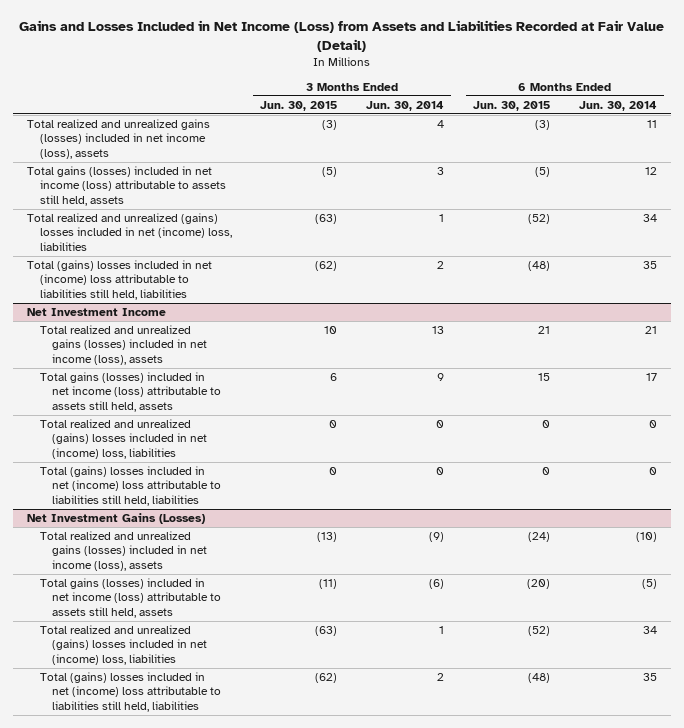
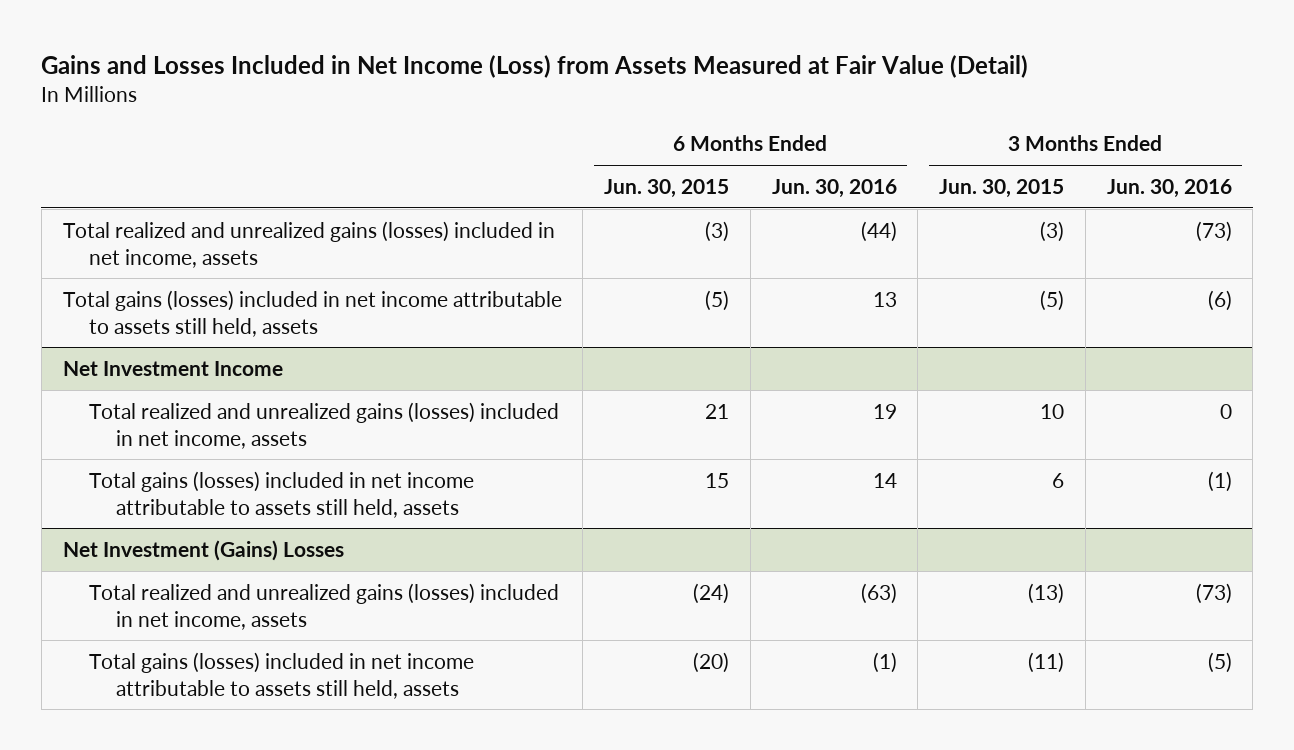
[19,20,665,52] Gains and Losses Included in Net Income (Loss) from Assets and Liabilities Recorded at Fair Value (Detail) -> [41,54,1029,78] Gains and Losses Included in Net Income (Loss) from Assets Measured at Fair Value (Detail)
[366,100,445,111] Jun. 30, 2014 -> none
[578,100,657,111] Jun. 30, 2014 -> none
none -> [771,179,897,199] Jun. 30, 2016
none -> [1106,179,1232,199] Jun. 30, 2016
[27,213,232,251] Total realized and unrealized (gains) losses included in net (income) loss, liabilities -> none
[27,260,213,300] Total (gains) losses included in net (income) loss attributable to liabilities still held, liabilities -> none
[27,119,211,159] Total realized and unrealized gains (losses) included in net income (loss), assets -> [62,220,555,268] Total realized and unrealized gains (losses) included in net income, assets
[27,166,226,206] Total gains (losses) included in net income (loss) attributable to assets still held, assets -> [62,289,562,337] Total gains (losses) included in net income attributable to assets still held, assets
[39,419,208,459] Total realized and unrealized (gains) losses included in net (income) loss, liabilities -> none
[39,466,222,506] Total (gains) losses included in net (income) loss attributable to liabilities still held, liabilities -> none
[39,625,208,665] Total realized and unrealized (gains) losses included in net (income) loss, liabilities -> none
[39,672,222,712] Total (gains) losses included in net (income) loss attributable to liabilities still held, liabilities -> none
[39,325,208,365] Total realized and unrealized gains (losses) included in net income (loss), assets -> [89,401,560,449] Total realized and unrealized gains (losses) included in net income, assets
[39,372,222,412] Total gains (losses) included in net income (loss) attributable to assets still held, assets -> [89,470,475,518] Total gains (losses) included in net income attributable to assets still held, assets
[27,513,206,525] Net Investment Gains (Losses) -> [62,539,344,561] Net Investment (Gains) Losses
[39,531,208,571] Total realized and unrealized gains (losses) included in net income (loss), assets -> [89,582,560,630] Total realized and unrealized gains (losses) included in net income, assets
[39,578,222,618] Total gains (losses) included in net income (loss) attributable to assets still held, assets -> [89,651,475,699] Total gains (losses) included in net income attributable to assets still held, assets

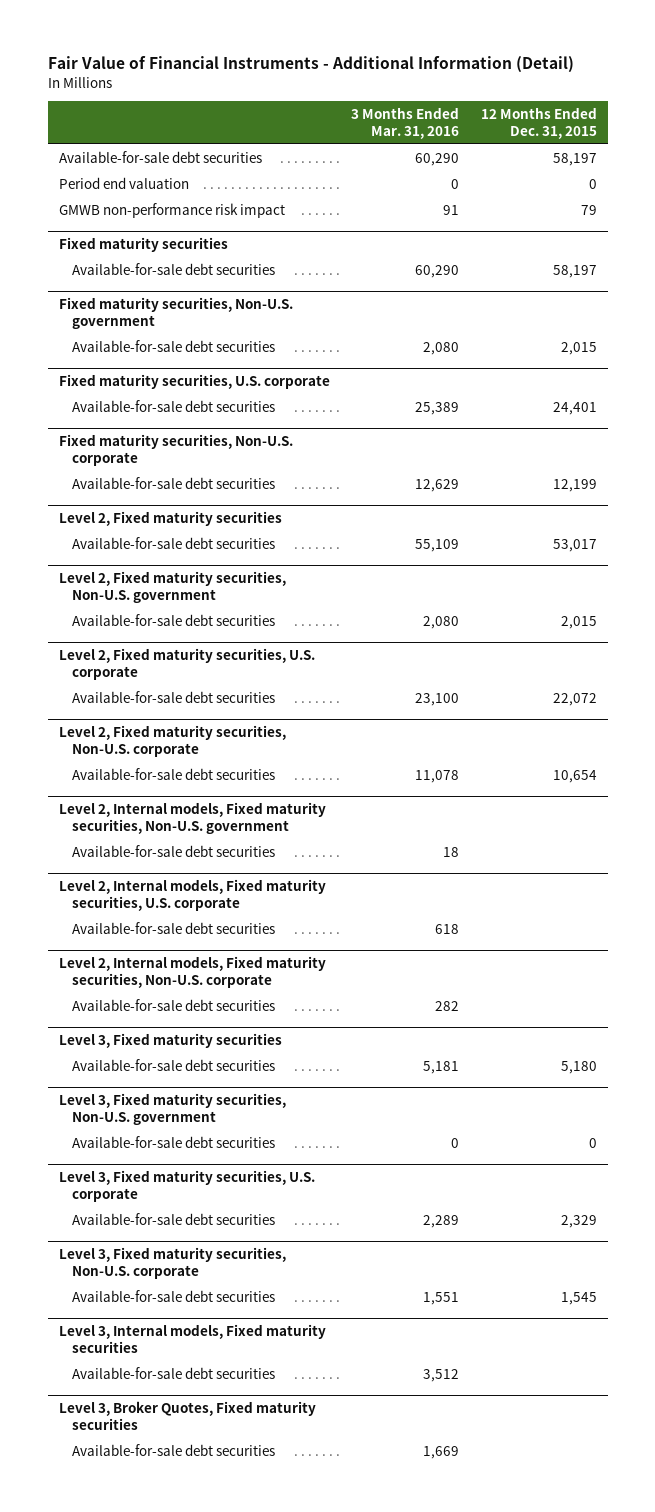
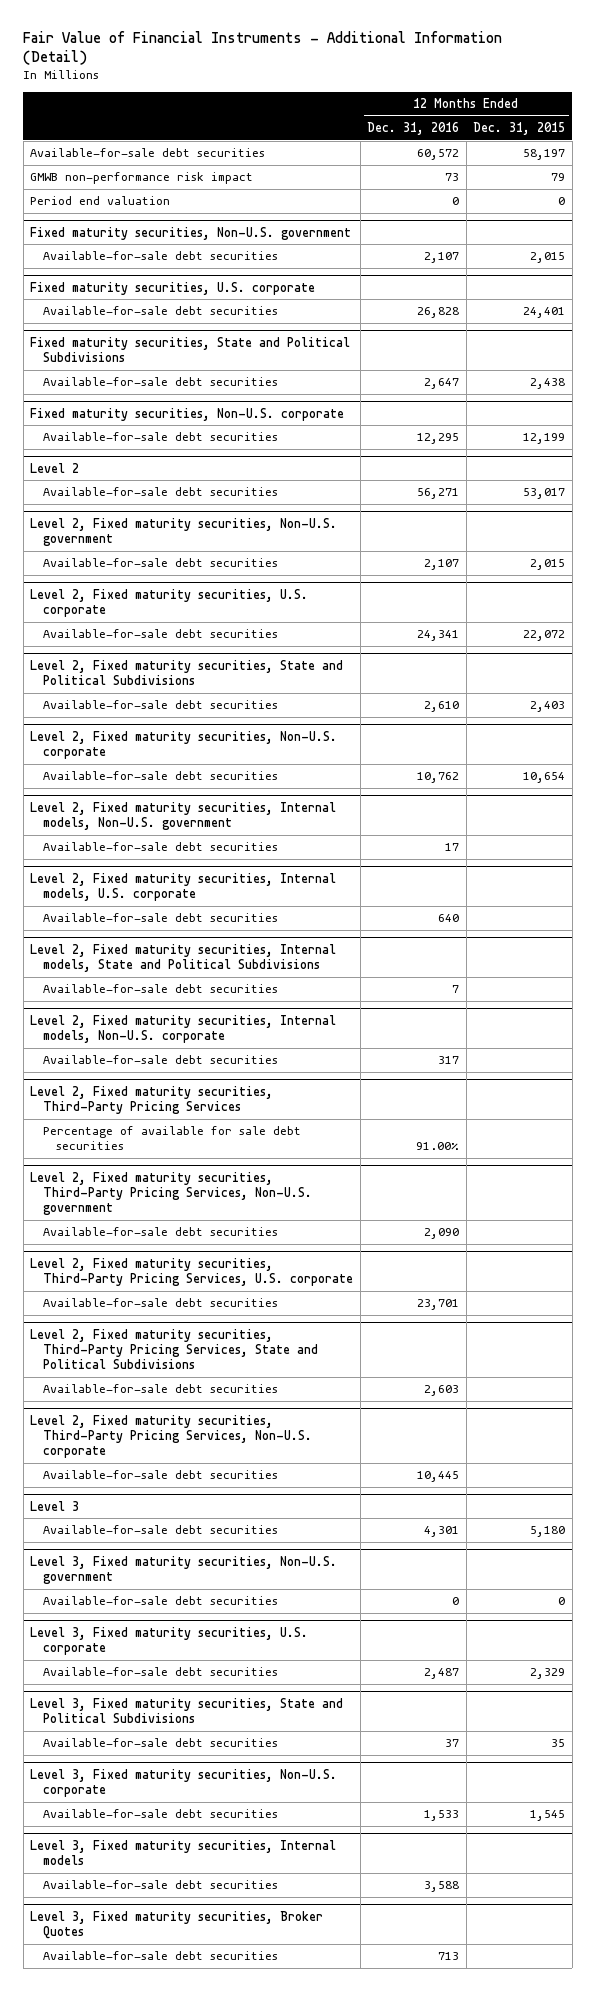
[351,107,460,139] 3 Months Ended Mar. 31, 2016 -> none
none -> [367,122,460,136] Dec. 31, 2016
[58,237,228,253] Fixed maturity securities -> none
[72,262,276,275] Available-for-sale debt securities -> none
[58,176,189,189] Period end valuation -> [30,196,171,206] Period end valuation
none -> [30,336,351,362] Fixed maturity securities, State and Political Subdivisions
none -> [43,377,279,387] Available-for-sale debt securities
[58,511,282,527] Level 2, Fixed maturity securities -> none
none -> [30,462,80,473] Level 2
none -> [30,659,344,685] Level 2, Fixed maturity securities, State and Political Subdivisions
none -> [43,700,279,710] Available-for-sale debt securities
[58,802,326,835] Level 2, Internal models, Fixed maturity securities, Non-U.S. government -> [30,801,337,830] Level 2, Fixed maturity securities, Internal models, Non-U.S. government
[58,879,326,912] Level 2, Internal models, Fixed maturity securities, U.S. corporate -> [30,872,337,901] Level 2, Fixed maturity securities, Internal models, U.S. corporate
[58,956,326,989] Level 2, Internal models, Fixed maturity securities, Non-U.S. corporate -> none
none -> [30,943,337,972] Level 2, Fixed maturity securities, Internal models, State and Political Subdivisions
[58,1033,282,1049] Level 3, Fixed maturity securities -> none
none -> [30,1014,337,1043] Level 2, Fixed maturity securities, Internal models, Non-U.S. corporate
none -> [43,1055,279,1065] Available-for-sale debt securities
none -> [30,1085,274,1114] Level 2, Fixed maturity securities, Third-Party Pricing Services
none -> [43,1126,302,1151] Percentage of available for sale debt securities
none -> [30,1171,313,1215] Level 2, Fixed maturity securities, Third-Party Pricing Services, Non-U.S. government
none -> [43,1227,279,1237] Available-for-sale debt securities
none -> [30,1257,354,1286] Level 2, Fixed maturity securities, Third-Party Pricing Services, U.S. corporate
none -> [43,1298,279,1308] Available-for-sale debt securities
none -> [30,1328,319,1369] Level 2, Fixed maturity securities, Third-Party Pricing Services, State and Political Subdivisions
none -> [43,1384,279,1394] Available-for-sale debt securities
none -> [30,1414,313,1458] Level 2, Fixed maturity securities, Third-Party Pricing Services, Non-U.S. corporate
none -> [43,1470,279,1480] Available-for-sale debt securities
none -> [30,1500,80,1511] Level 3
none -> [30,1697,344,1723] Level 3, Fixed maturity securities, State and Political Subdivisions
none -> [43,1738,279,1748] Available-for-sale debt securities
[58,1324,326,1354] Level 3, Internal models, Fixed maturity securities -> [30,1839,337,1865] Level 3, Fixed maturity securities, Internal models
[58,1401,316,1431] Level 3, Broker Quotes, Fixed maturity securities -> [30,1910,324,1939] Level 3, Fixed maturity securities, Broker Quotes

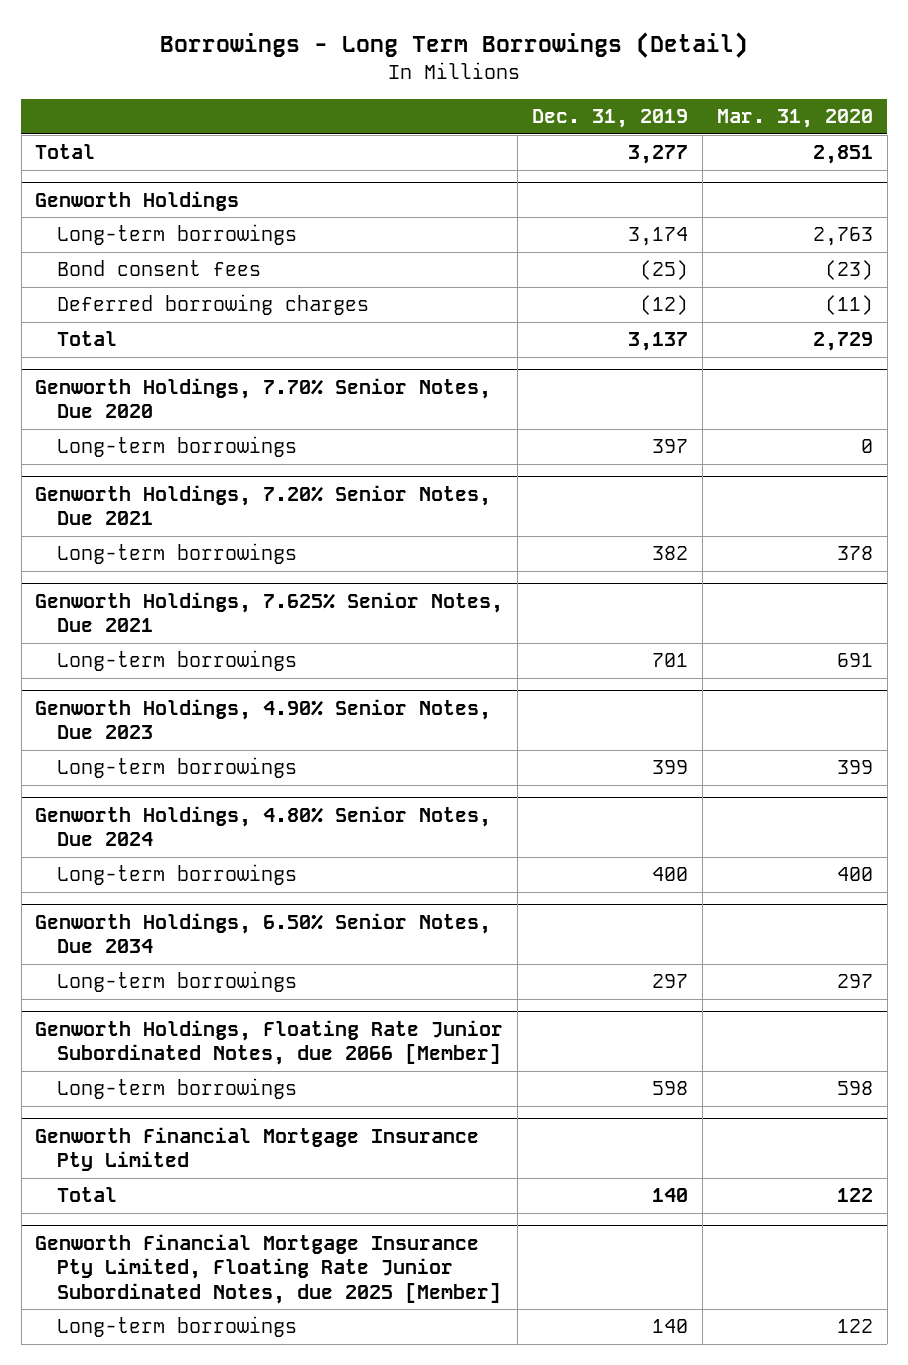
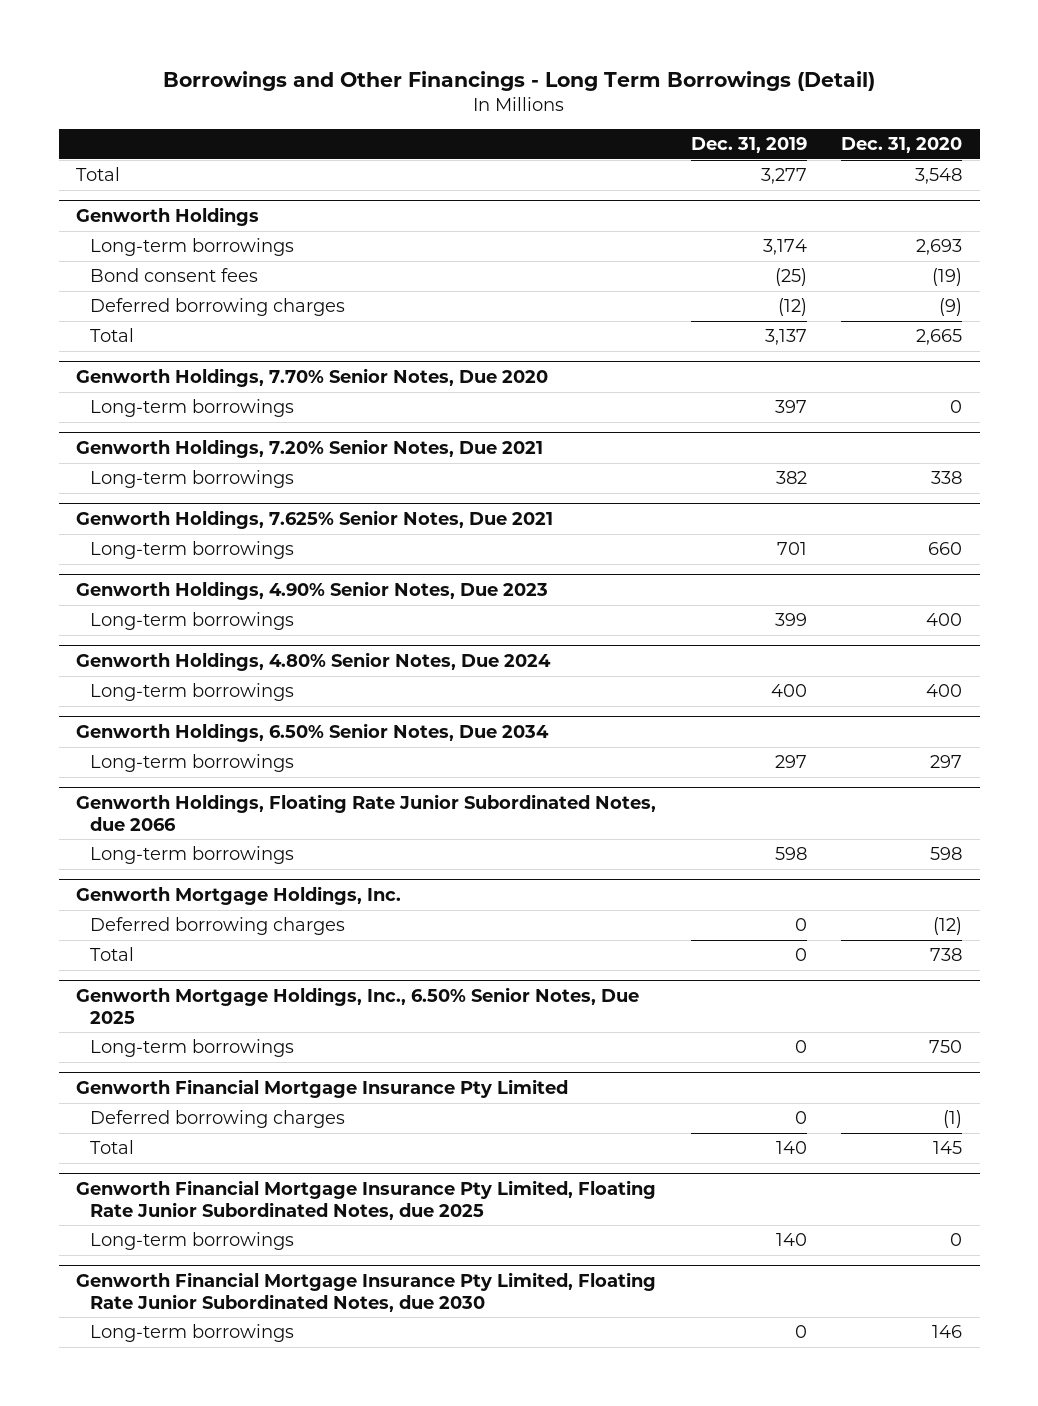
[160,32,749,59] Borrowings - Long Term Borrowings (Detail) -> [163,70,876,91] Borrowings and Other Financings - Long Term Borrowings (Detail)
[716,109,873,129] Mar. 31, 2020 -> none
none -> [841,137,963,154] Dec. 31, 2020
[35,1019,504,1066] Genworth Holdings, Floating Rate Junior Subordinated Notes, due 2066 [Member] -> [76,794,657,831] Genworth Holdings, Floating Rate Junior Subordinated Notes, due 2066
none -> [76,886,402,906] Genworth Mortgage Holdings, Inc.
none -> [89,917,345,936] Deferred borrowing charges
none -> [89,947,134,962] Total
none -> [76,987,640,1024] Genworth Mortgage Holdings, Inc., 6.50% Senior Notes, Due 2025
none -> [89,1039,294,1058] Long-term borrowings
none -> [89,1110,345,1129] Deferred borrowing charges
[35,1233,502,1304] Genworth Financial Mortgage Insurance Pty Limited, Floating Rate Junior Subordinated Notes, due 2025 [Member] -> [76,1180,657,1220] Genworth Financial Mortgage Insurance Pty Limited, Floating Rate Junior Subordinated Notes, due 2025
none -> [76,1272,657,1312] Genworth Financial Mortgage Insurance Pty Limited, Floating Rate Junior Subordinated Notes, due 2030
none -> [89,1324,294,1343] Long-term borrowings

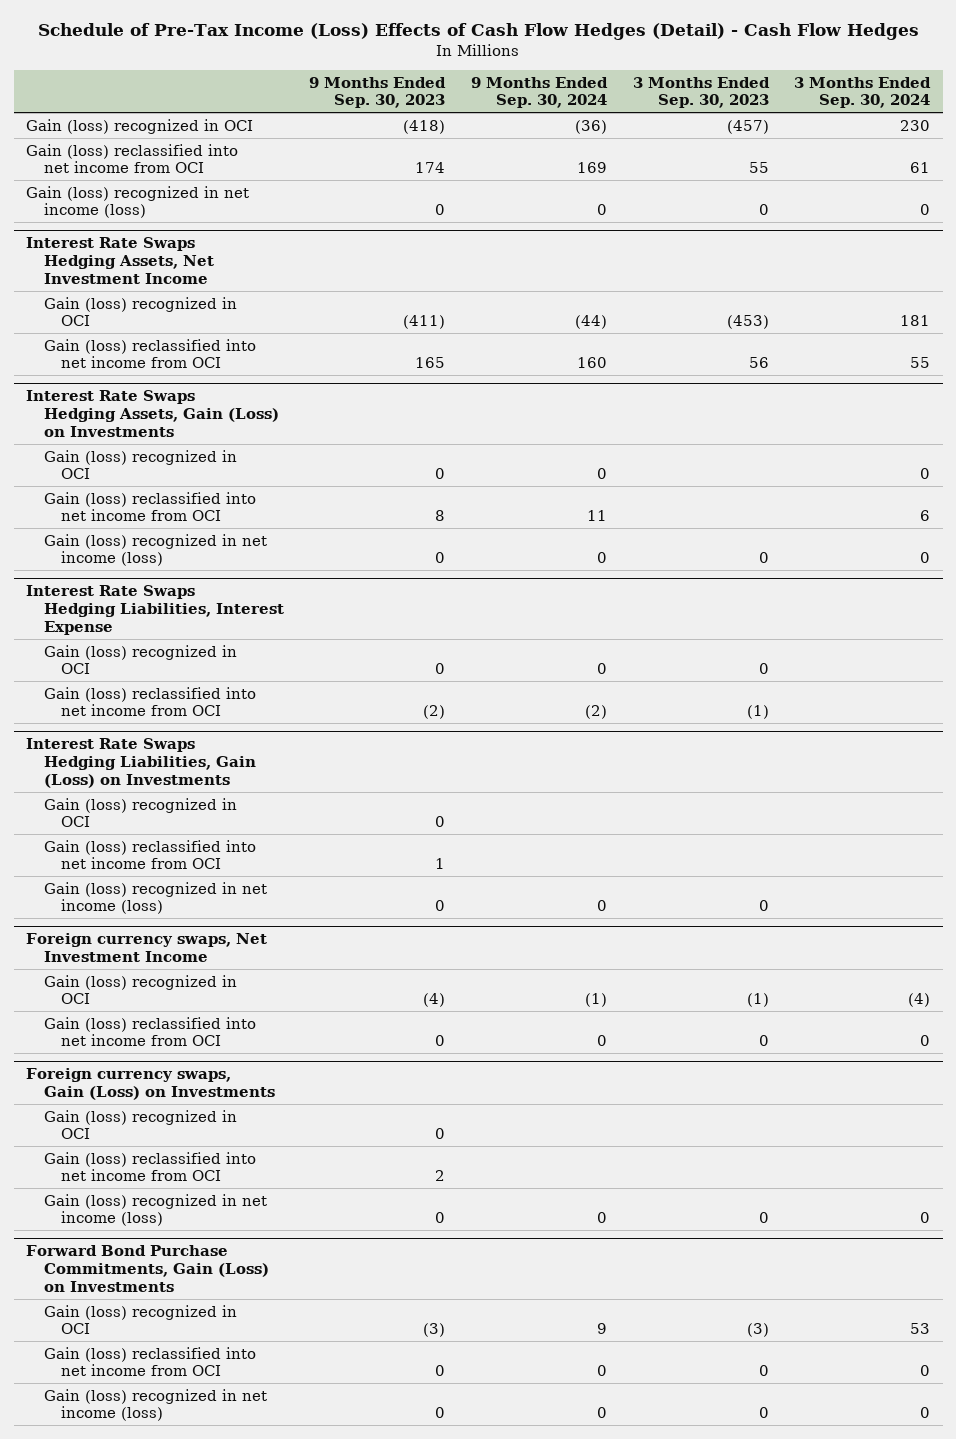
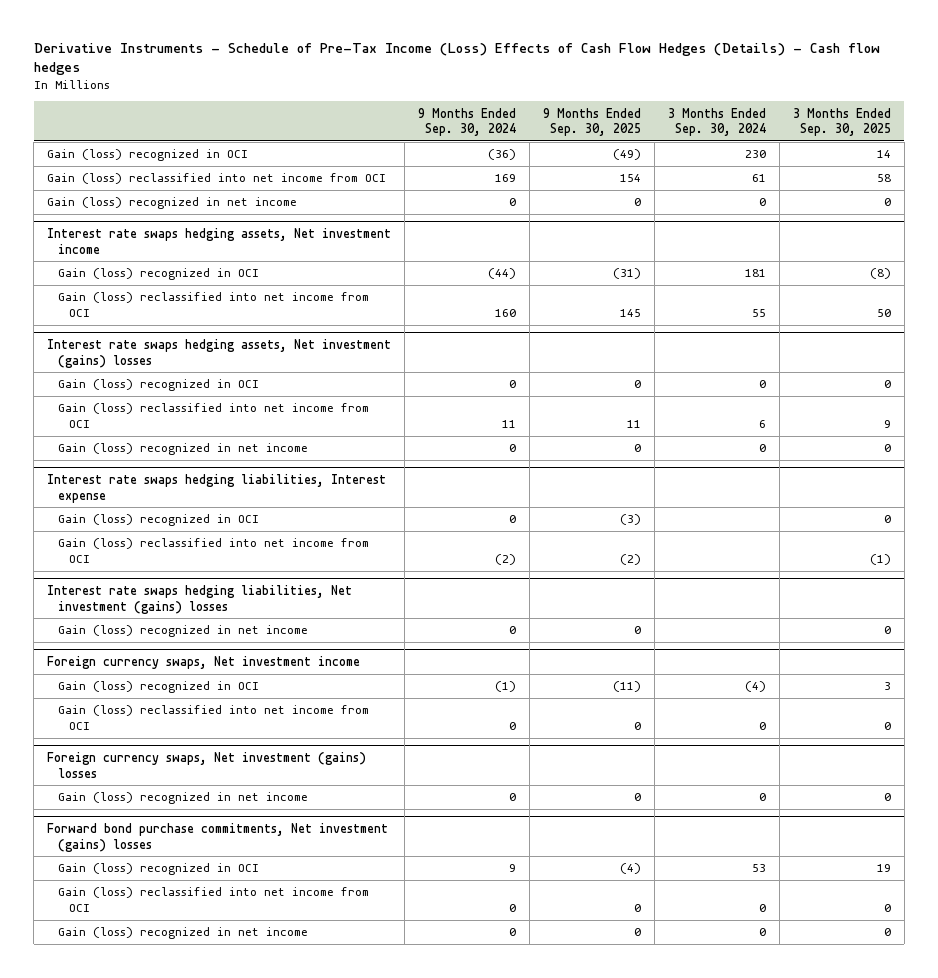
[38,22,920,40] Schedule of Pre-Tax Income (Loss) Effects of Cash Flow Hedges (Detail) - Cash Flow Hedges -> [33,43,880,76] Derivative Instruments - Schedule of Pre-Tax Income (Loss) Effects of Cash Flow Hedges (Details) - Cash flow hedges
[309,76,447,109] 9 Months Ended Sep. 30, 2023 -> none
[632,76,770,109] 3 Months Ended Sep. 30, 2023 -> none
none -> [542,107,641,137] 9 Months Ended Sep. 30, 2025
none -> [792,107,891,137] 3 Months Ended Sep. 30, 2025
[26,185,250,219] Gain (loss) recognized in net income (loss) -> [47,197,298,210] Gain (loss) recognized in net income
[26,237,214,284] Interest Rate Swaps Hedging Assets, Net Investment Income -> [47,228,392,254] Interest rate swaps hedging assets, Net investment income
[26,390,279,437] Interest Rate Swaps Hedging Assets, Gain (Loss) on Investments -> [47,339,392,368] Interest rate swaps hedging assets, Net investment (gains) losses
[43,533,267,567] Gain (loss) recognized in net income (loss) -> [58,443,309,456] Gain (loss) recognized in net income
[26,585,284,635] Interest Rate Swaps Hedging Liabilities, Interest Expense -> [47,474,387,503] Interest rate swaps hedging liabilities, Interest expense
[43,797,237,828] Gain (loss) recognized in OCI -> none
[43,839,256,870] Gain (loss) reclassified into net income from OCI -> none
[26,738,256,788] Interest Rate Swaps Hedging Liabilities, Gain (Loss) on Investments -> [47,585,353,614] Interest rate swaps hedging liabilities, Net investment (gains) losses
[43,881,267,915] Gain (loss) recognized in net income (loss) -> [58,625,309,638] Gain (loss) recognized in net income
[26,933,268,962] Foreign currency swaps, Net Investment Income -> [47,656,361,670] Foreign currency swaps, Net investment income
[43,1109,237,1140] Gain (loss) recognized in OCI -> none
[43,1151,256,1182] Gain (loss) reclassified into net income from OCI -> none
[26,1068,275,1100] Foreign currency swaps, Gain (Loss) on Investments -> [47,752,367,778] Foreign currency swaps, Net investment (gains) losses
[43,1193,267,1227] Gain (loss) recognized in net income (loss) -> [58,792,309,805] Gain (loss) recognized in net income
[26,1245,269,1292] Forward Bond Purchase Commitments, Gain (Loss) on Investments -> [47,823,389,852] Forward bond purchase commitments, Net investment (gains) losses
[43,1388,267,1422] Gain (loss) recognized in net income (loss) -> [58,927,309,940] Gain (loss) recognized in net income

